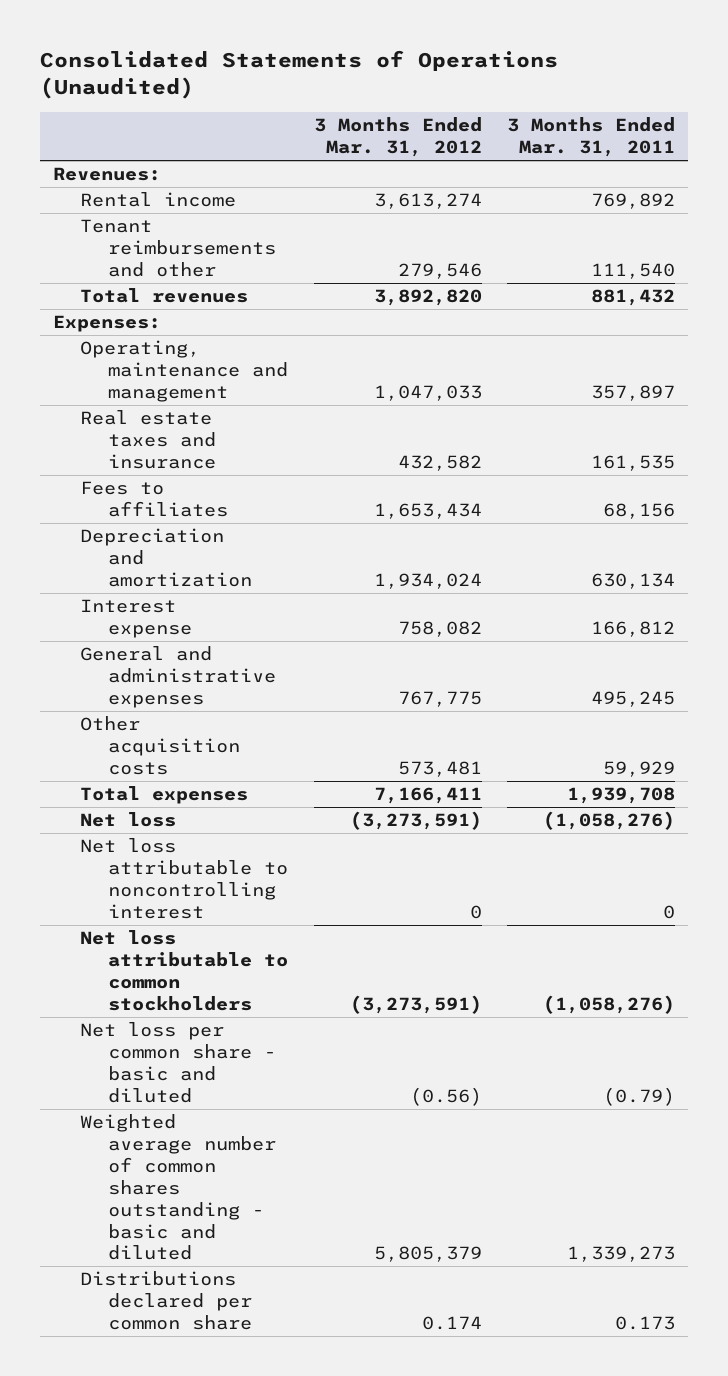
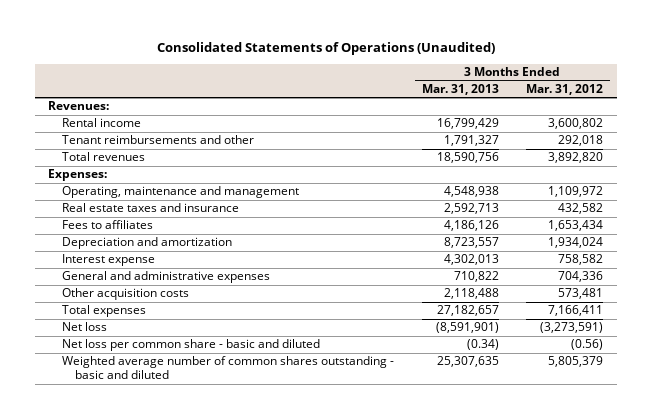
[507,117,676,158] 3 Months Ended Mar. 31, 2011 -> none
none -> [421,83,499,95] Mar. 31, 2013
[373,193,482,210] 3,613,274 -> [548,118,604,130] 3,600,802
[397,262,482,279] 279,546 -> [558,135,604,147] 292,018
[373,384,482,401] 1,047,033 -> [548,186,604,198] 1,109,972
[397,621,482,638] 758,082 -> [558,254,604,266] 758,582
[397,690,482,707] 767,775 -> [558,271,604,283] 704,336
[80,838,289,919] Net loss attributable to noncontrolling interest -> none
[80,930,289,1011] Net loss attributable to common stockholders -> none
[80,1271,253,1330] Distributions declared per common share -> none

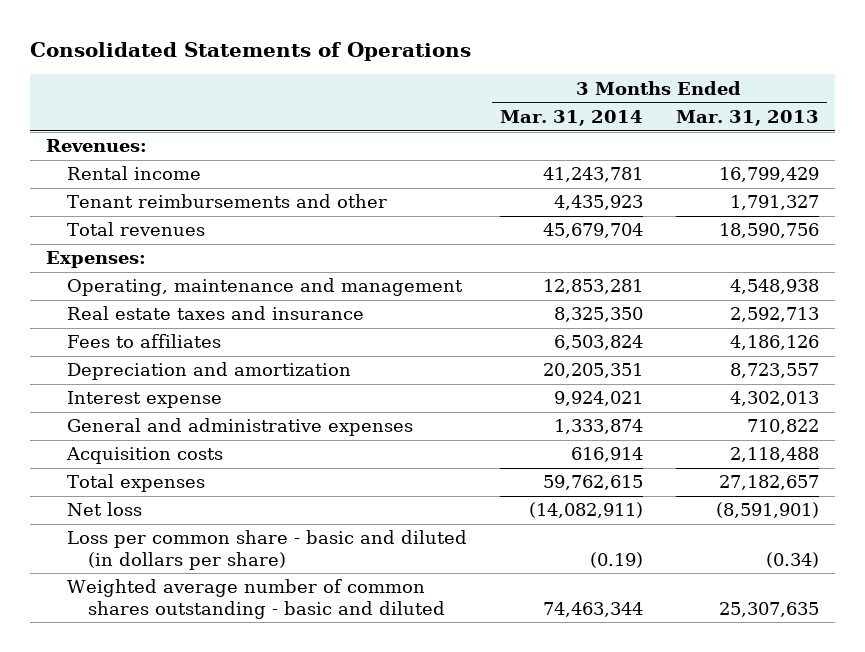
[156,42,495,56] Consolidated Statements of Operations (Unaudited) -> [29,41,471,61] Consolidated Statements of Operations
[526,83,604,95] Mar. 31, 2012 -> none
none -> [499,109,643,126] Mar. 31, 2014
[61,288,189,301] Other acquisition costs -> [65,447,223,465] Acquisition costs
[61,339,320,352] Net loss per common share - basic and diluted -> [66,530,467,570] Loss per common share - basic and diluted (in dollars per share)

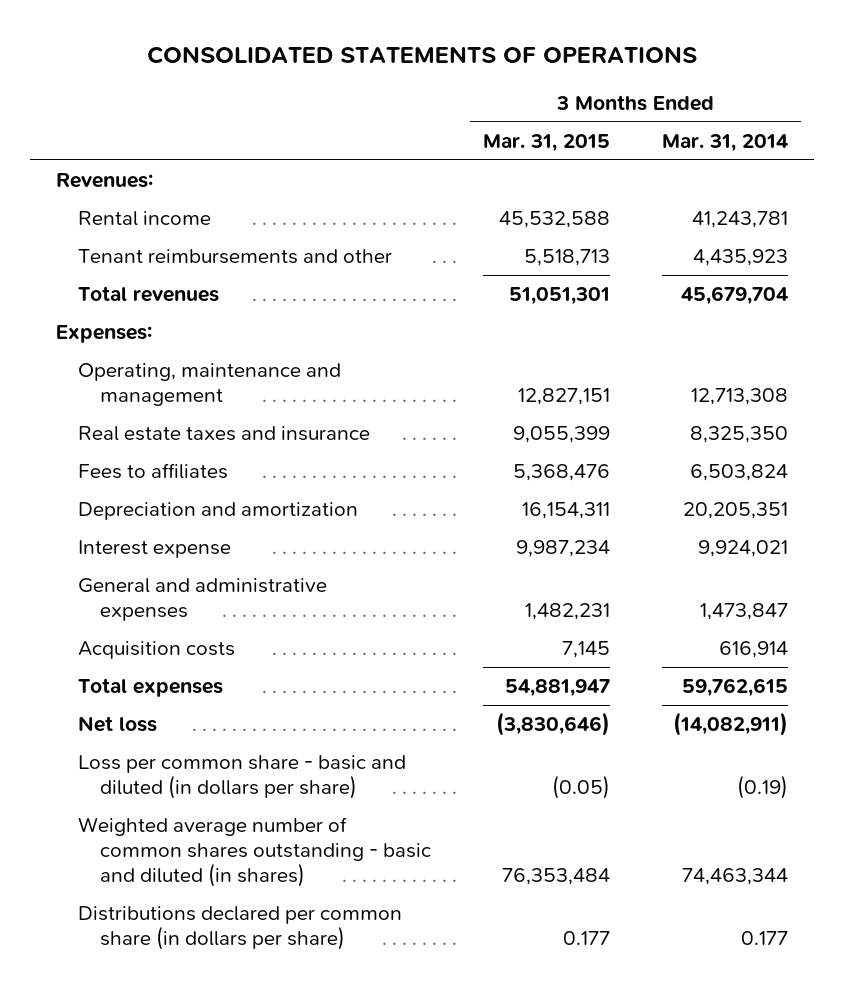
[29,41,471,61] Consolidated Statements of Operations -> [147,45,698,64] CONSOLIDATED STATEMENTS OF OPERATIONS
[675,109,819,126] Mar. 31, 2013 -> none
none -> [483,133,611,152] Mar. 31, 2015
[542,279,643,295] 12,853,281 -> [691,387,789,405] 12,713,308
[553,419,643,435] 1,333,874 -> [700,602,789,620] 1,473,847
[66,579,445,619] Weighted average number of common shares outstanding - basic and diluted -> [78,817,432,887] Weighted average number of common shares outstanding - basic and diluted (in shares)
none -> [78,906,403,950] Distributions declared per common share (in dollars per share)

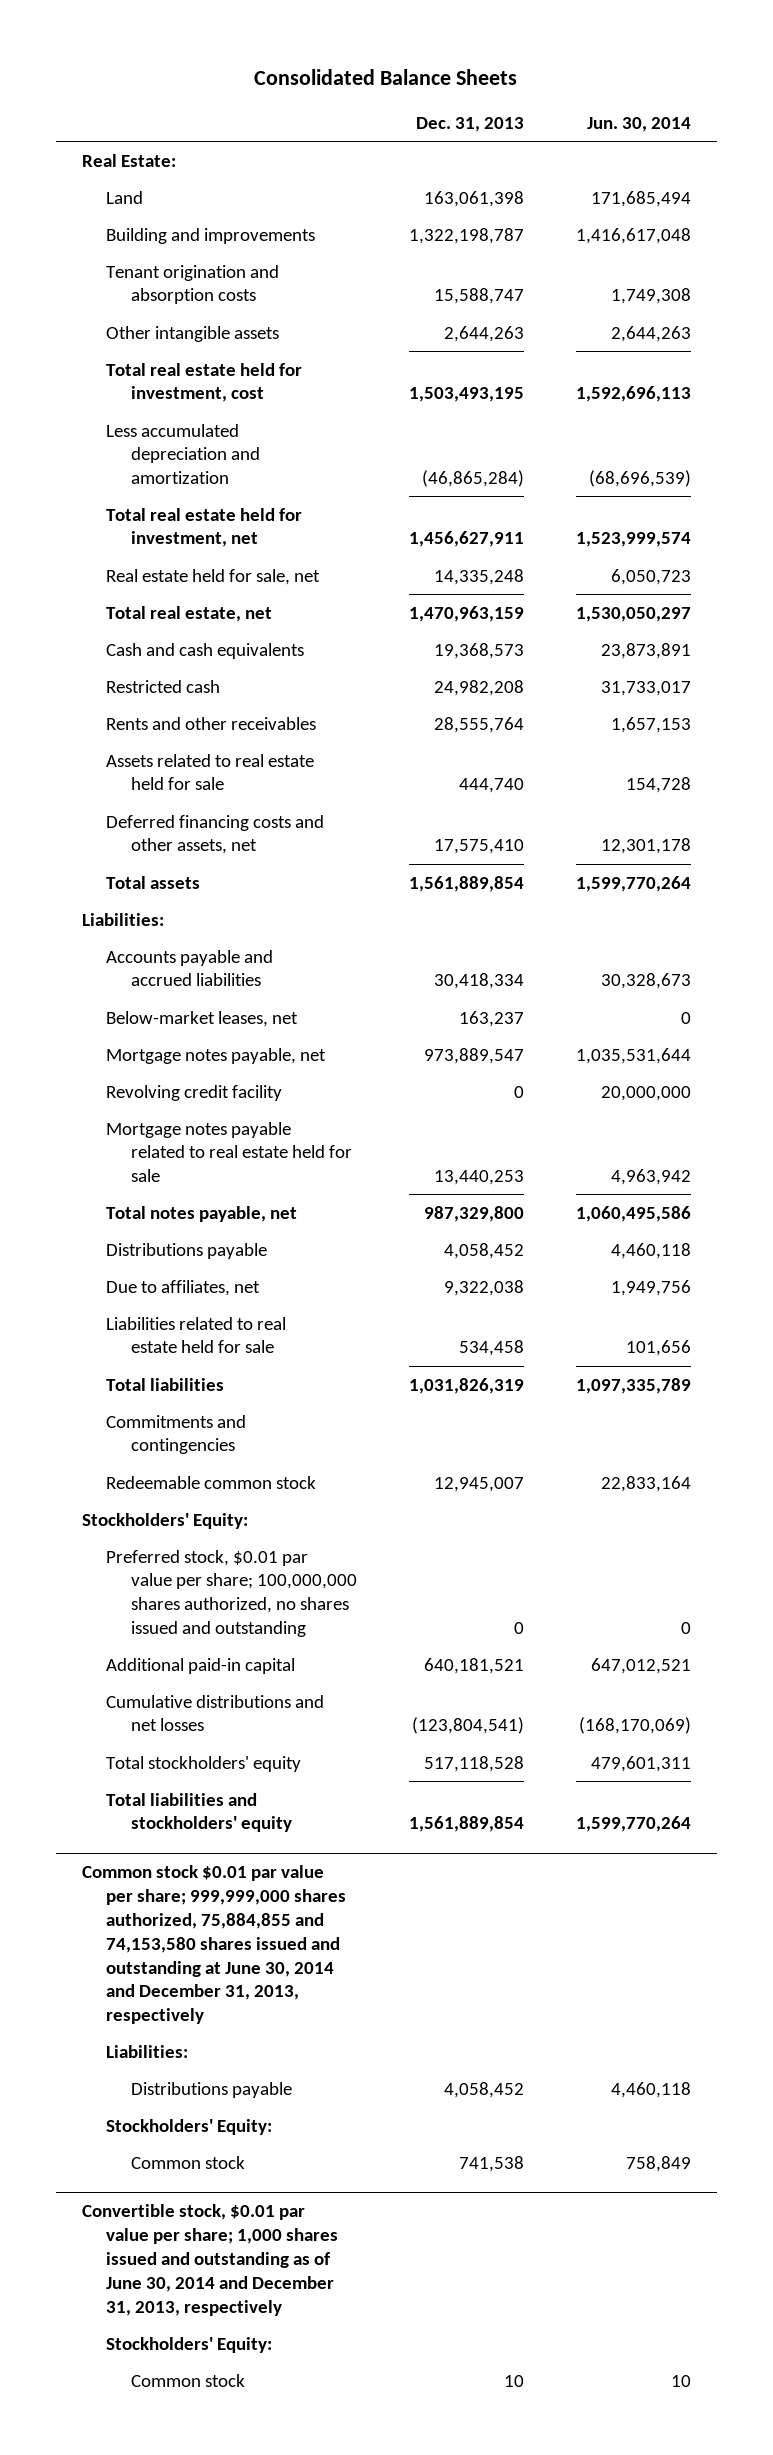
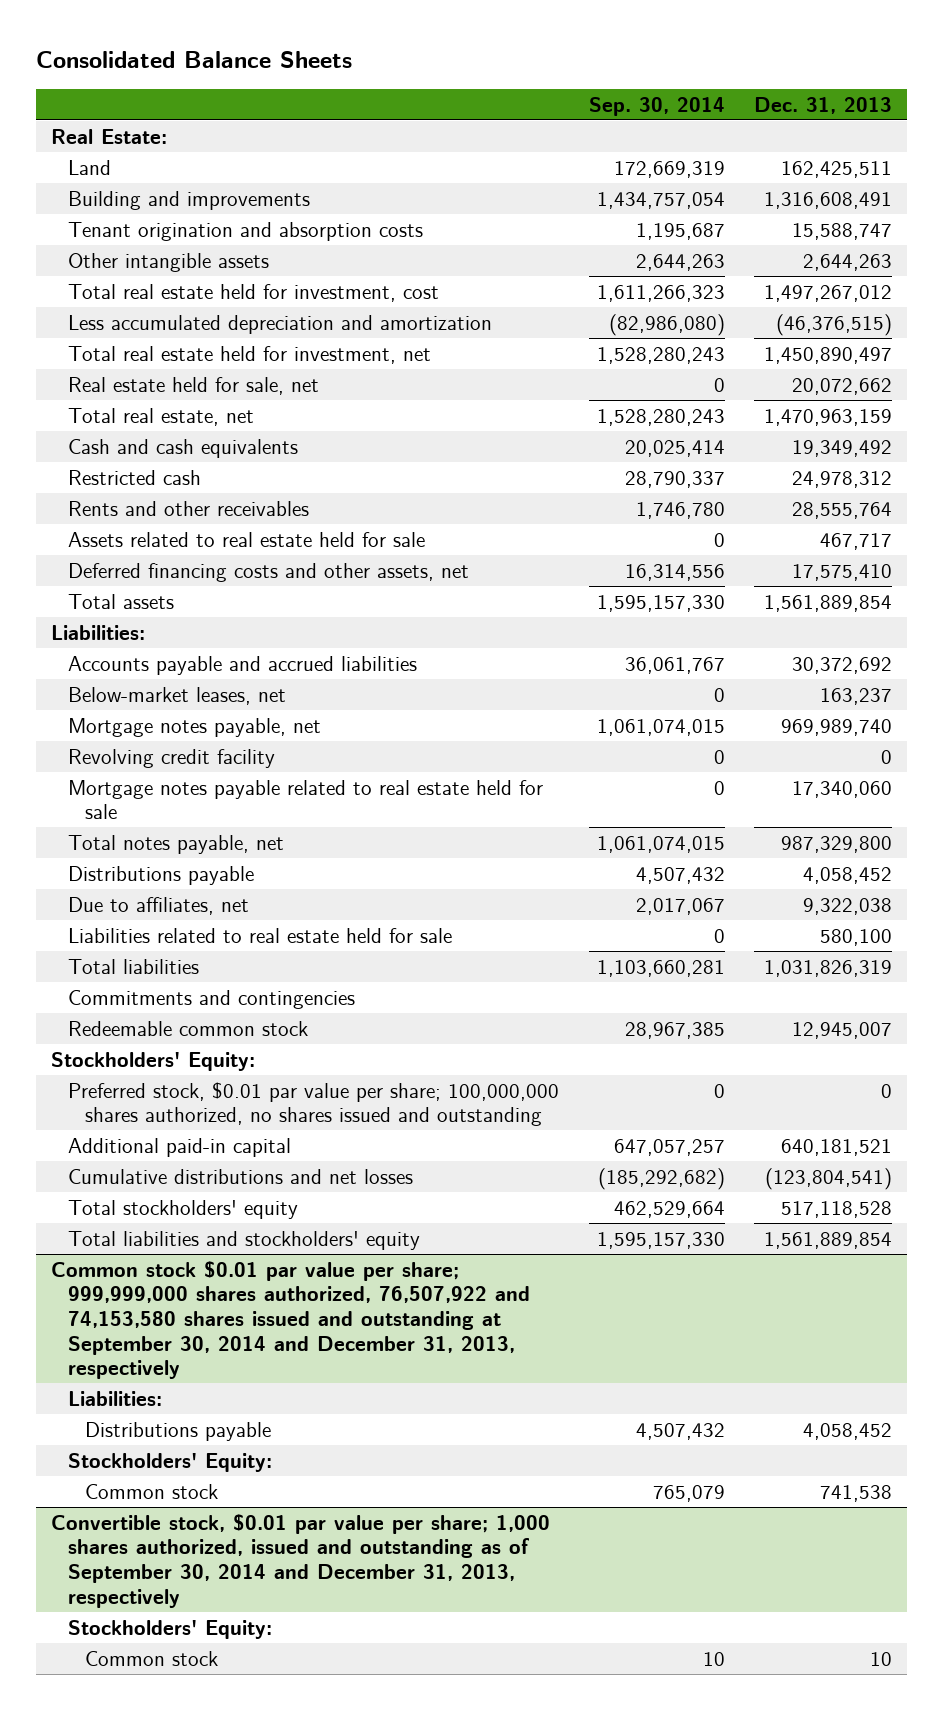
[586,117,691,133] Jun. 30, 2014 -> none
none -> [588,96,725,116] Sep. 30, 2014
[423,190,524,207] 163,061,398 -> [781,160,893,178] 162,425,511
[408,227,524,244] 1,322,198,787 -> [764,191,893,209] 1,316,608,491
[408,387,524,403] 1,503,493,195 -> [764,284,893,302] 1,497,267,012
[421,470,524,488] (46,865,284) -> [776,313,893,336] (46,376,515)
[408,531,524,548] 1,456,627,911 -> [764,346,893,364] 1,450,890,497
[433,568,524,585] 14,335,248 -> [792,377,893,395] 20,072,662
[433,642,524,659] 19,368,573 -> [792,439,893,457] 19,349,492
[433,679,524,696] 24,982,208 -> [792,470,893,488] 24,978,312
[458,778,524,794] 444,740 -> [820,532,893,550] 467,717
[433,973,524,990] 30,418,334 -> [792,656,893,674] 30,372,692
[423,1047,524,1064] 973,889,547 -> [781,718,893,736] 969,989,740
[433,1170,524,1186] 13,440,253 -> [792,780,893,798] 17,340,060
[458,1340,524,1357] 534,458 -> [820,928,893,946] 580,100
[81,1865,347,2025] Common stock $0.01 par value per share; 999,999,000 shares authorized, 75,884,855 and 74,153,580 shares issued and outstanding at June 30, 2014 and December 31, 2013, respectively -> [50,1260,531,1380] Common stock $0.01 par value per share; 999,999,000 shares authorized, 76,507,922 and 74,153,580 shares issued and outstanding at September 30, 2014 and December 31, 2013, respectively
[81,2204,339,2316] Convertible stock, $0.01 par value per share; 1,000 shares issued and outstanding as of June 30, 2014 and December 31, 2013, respectively -> [50,1513,550,1608] Convertible stock, $0.01 par value per share; 1,000 shares authorized, issued and outstanding as of September 30, 2014 and December 31, 2013, respectively

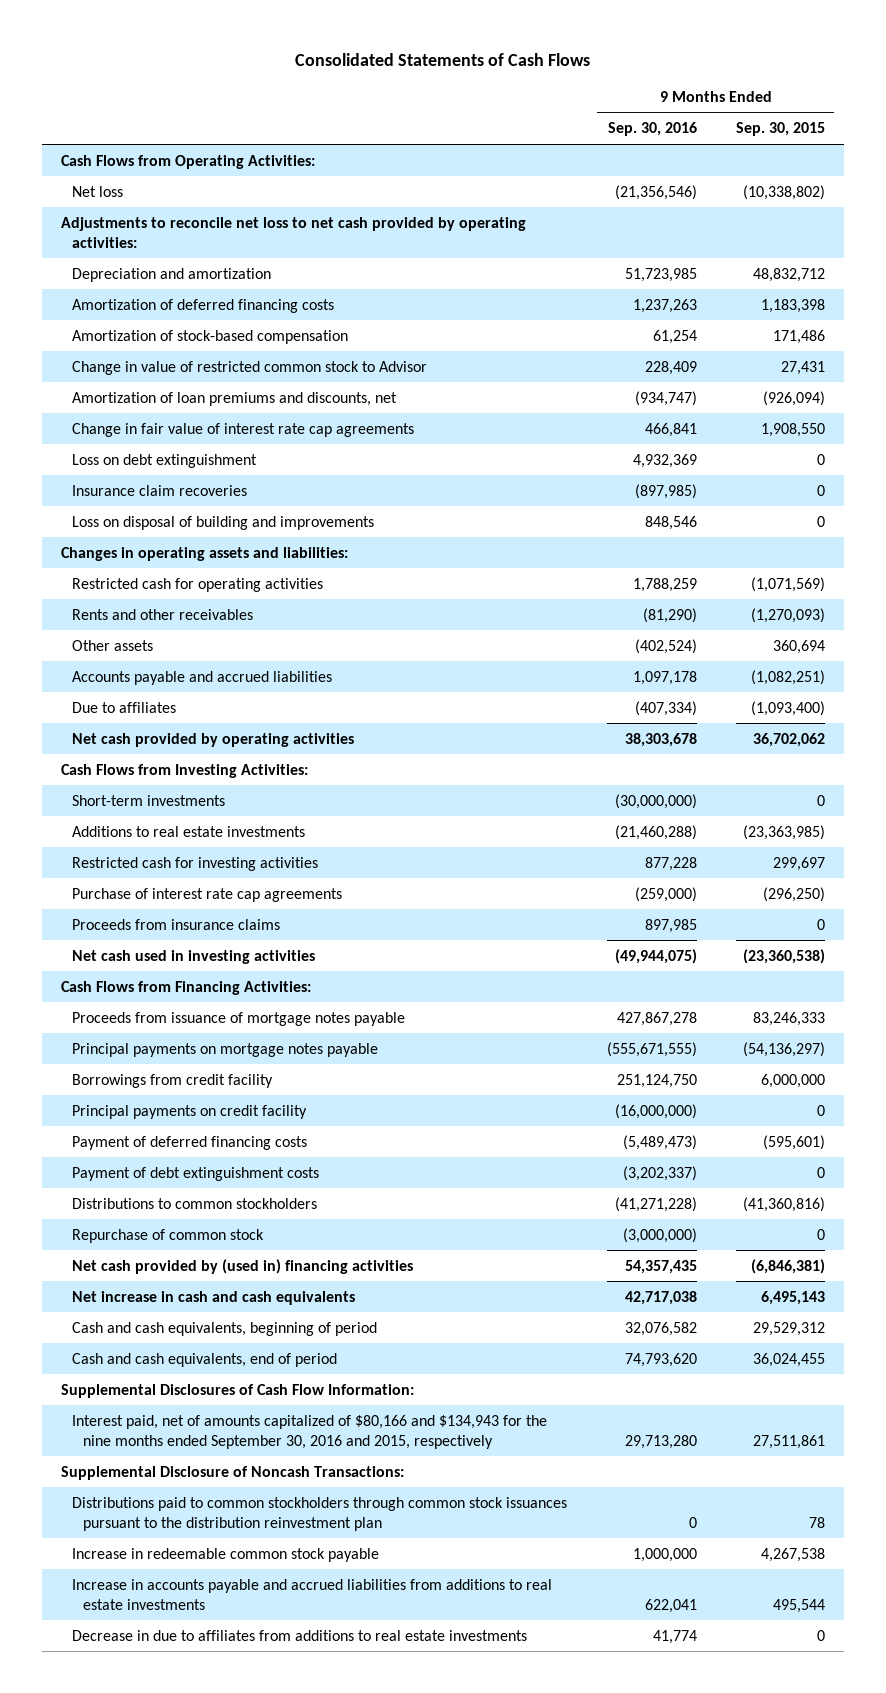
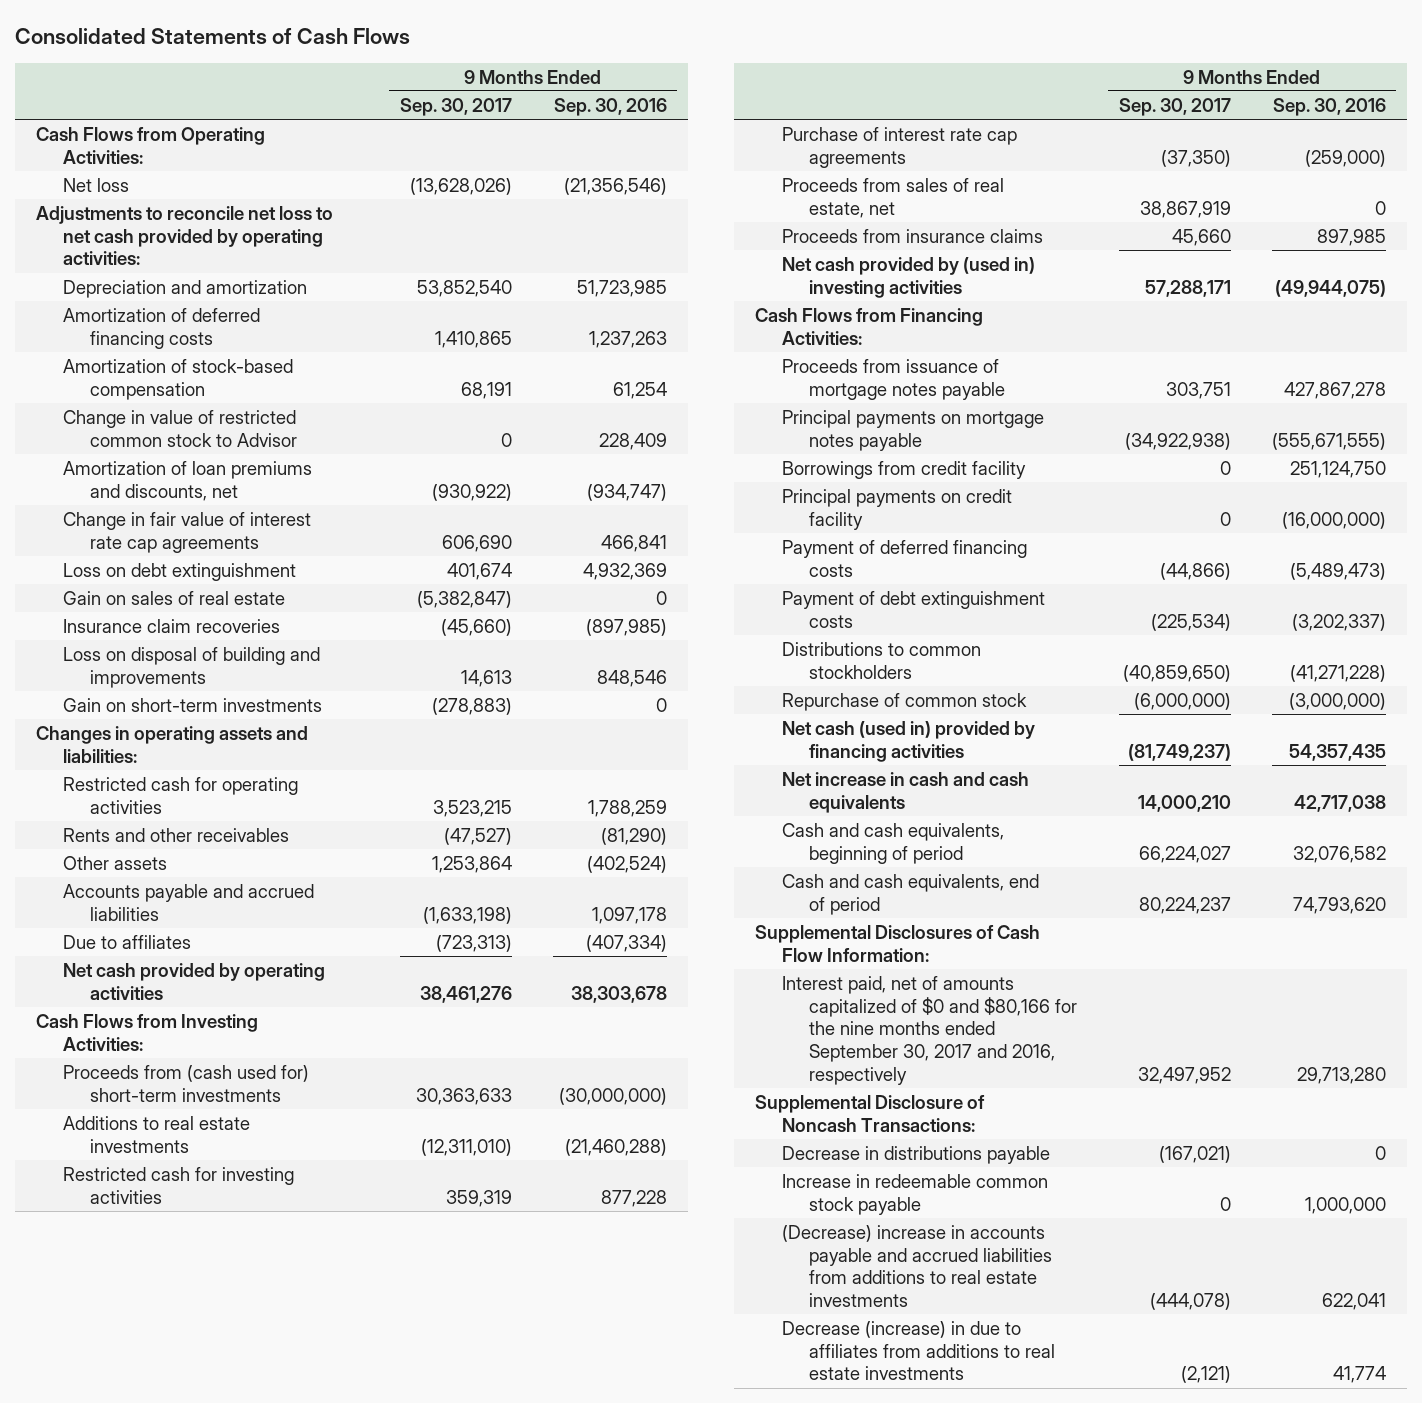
[735,122,825,137] Sep. 30, 2015 -> none
none -> [399,97,512,116] Sep. 30, 2017
none -> [63,590,286,605] Gain on sales of real estate
none -> [63,697,323,712] Gain on short-term investments
[72,794,226,806] Short-term investments -> [63,1064,310,1102] Proceeds from (cash used for) short-term investments
none -> [782,177,1005,218] Proceeds from sales of real estate, net
[72,949,316,964] Net cash used in investing activities -> [782,256,1036,298] Net cash provided by (used in) investing activities
[72,1258,414,1274] Net cash provided by (used in) financing activities -> [782,720,1036,762] Net cash (used in) provided by financing activities
[72,1414,548,1449] Interest paid, net of amounts capitalized of $80,166 and $134,943 for the nine months ended September 30, 2016 and 2015, respectively -> [782,975,1078,1085] Interest paid, net of amounts capitalized of $0 and $80,166 for the nine months ended September 30, 2017 and 2016, respectively
[72,1496,568,1531] Distributions paid to common stockholders through common stock issuances pursuant to the distribution reinvestment plan -> none
none -> [782,1145,1051,1164] Decrease in distributions payable
[72,1578,553,1610] Increase in accounts payable and accrued liabilities from additions to real estate investments -> [782,1224,1053,1308] (Decrease) increase in accounts payable and accrued liabilities from additions to real estate investments
[72,1629,528,1641] Decrease in due to affiliates from additions to real estate investments -> [782,1320,1056,1381] Decrease (increase) in due to affiliates from additions to real estate investments

